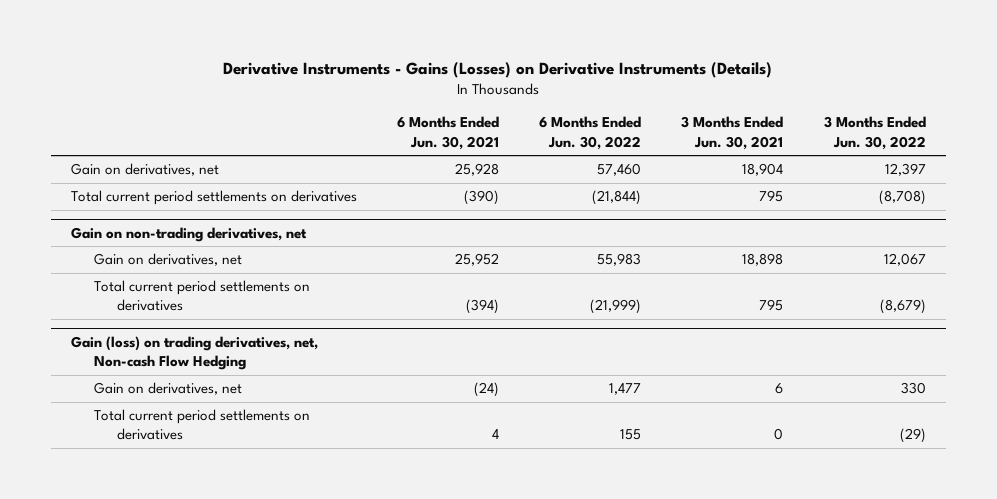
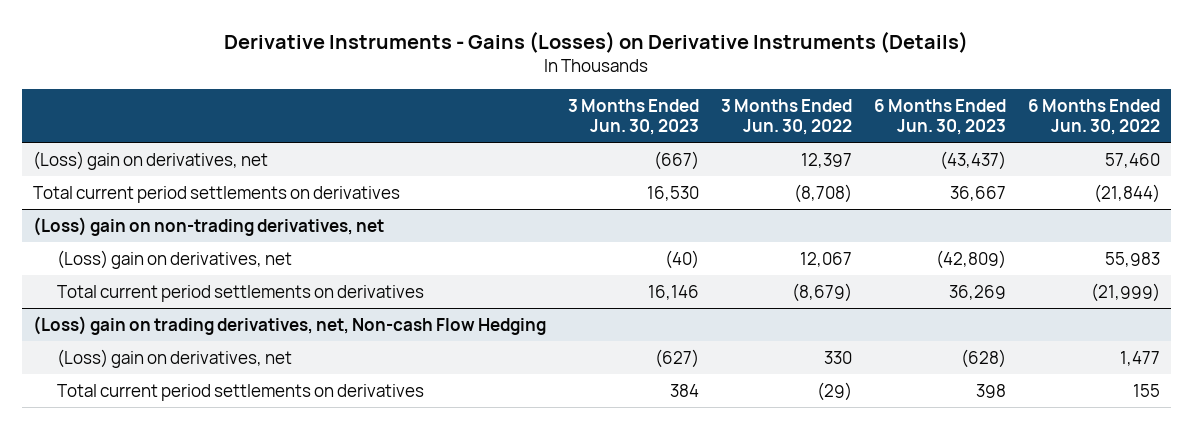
[397,116,500,150] 6 Months Ended Jun. 30, 2021 -> none
[681,116,784,150] 3 Months Ended Jun. 30, 2021 -> none
none -> [567,99,699,136] 3 Months Ended Jun. 30, 2023
none -> [873,99,1006,136] 6 Months Ended Jun. 30, 2023
[71,163,220,177] Gain on derivatives, net -> [33,150,269,170] (Loss) gain on derivatives, net
[71,226,308,242] Gain on non-trading derivatives, net -> [33,216,385,236] (Loss) gain on non-trading derivatives, net
[94,253,243,267] Gain on derivatives, net -> [57,249,293,269] (Loss) gain on derivatives, net
[71,335,319,371] Gain (loss) on trading derivatives, net, Non-cash Flow Hedging -> [33,315,547,335] (Loss) gain on trading derivatives, net, Non-cash Flow Hedging
[94,382,243,396] Gain on derivatives, net -> [57,348,293,368] (Loss) gain on derivatives, net

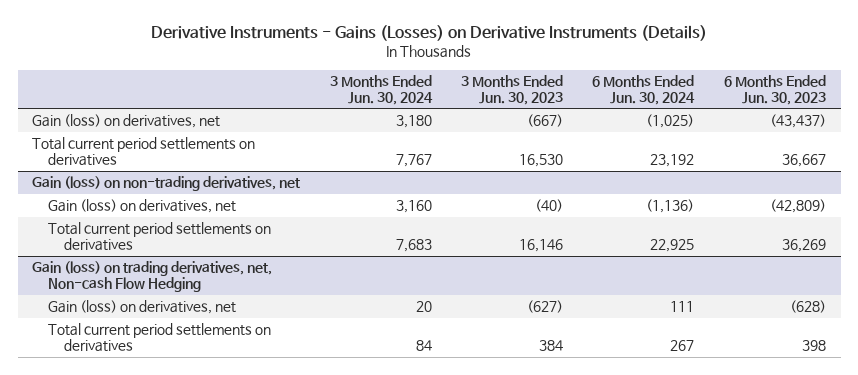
[720,99,852,136] 3 Months Ended Jun. 30, 2022 -> none
[1027,99,1160,136] 6 Months Ended Jun. 30, 2022 -> none
none -> [329,74,433,105] 3 Months Ended Jun. 30, 2024
none -> [592,74,696,105] 6 Months Ended Jun. 30, 2024
[33,150,269,170] (Loss) gain on derivatives, net -> [32,114,221,129] Gain (loss) on derivatives, net
[33,216,385,236] (Loss) gain on non-trading derivatives, net -> [32,176,301,192] Gain (loss) on non-trading derivatives, net
[57,249,293,269] (Loss) gain on derivatives, net -> [48,199,237,214] Gain (loss) on derivatives, net
[33,315,547,335] (Loss) gain on trading derivatives, net, Non-cash Flow Hedging -> [32,261,273,293] Gain (loss) on trading derivatives, net, Non-cash Flow Hedging
[57,348,293,368] (Loss) gain on derivatives, net -> [48,300,237,315] Gain (loss) on derivatives, net

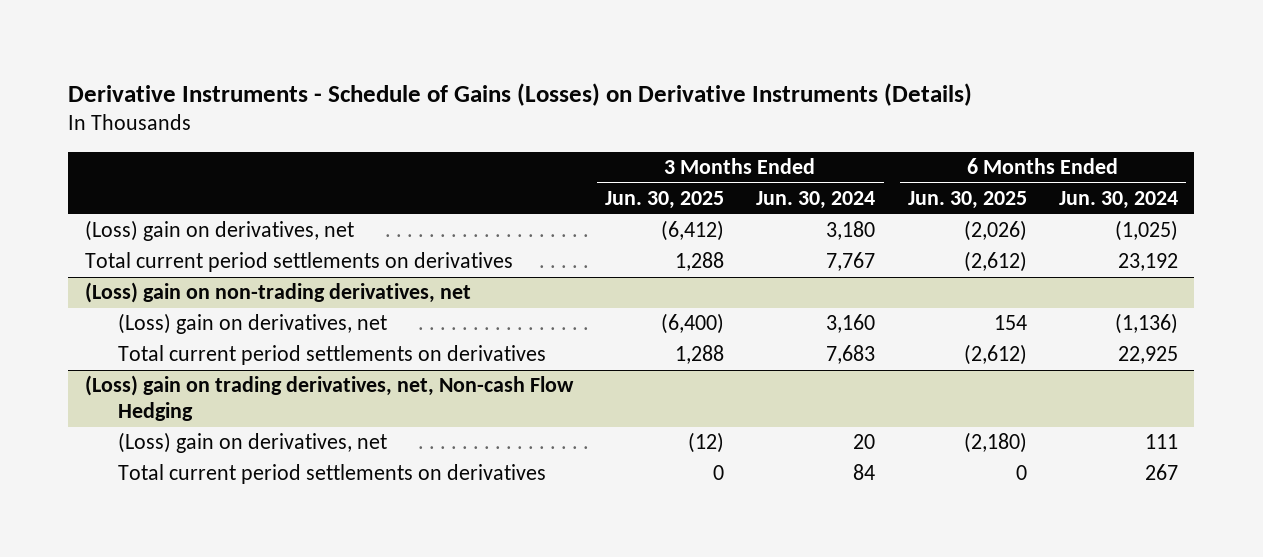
[151,25,708,42] Derivative Instruments - Gains (Losses) on Derivative Instruments (Details) -> [68,82,973,106] Derivative Instruments - Schedule of Gains (Losses) on Derivative Instruments (Details)
[461,74,564,105] 3 Months Ended Jun. 30, 2023 -> none
[723,74,826,105] 6 Months Ended Jun. 30, 2023 -> none
none -> [605,191,725,210] Jun. 30, 2025
none -> [907,191,1027,210] Jun. 30, 2025
[32,114,221,129] Gain (loss) on derivatives, net -> [84,220,354,242] (Loss) gain on derivatives, net
[32,176,301,192] Gain (loss) on non-trading derivatives, net -> [84,282,471,304] (Loss) gain on non-trading derivatives, net
[48,199,237,214] Gain (loss) on derivatives, net -> [117,313,387,335] (Loss) gain on derivatives, net
[32,261,273,293] Gain (loss) on trading derivatives, net, Non-cash Flow Hedging -> [84,375,574,422] (Loss) gain on trading derivatives, net, Non-cash Flow Hedging
[48,300,237,315] Gain (loss) on derivatives, net -> [117,432,387,454] (Loss) gain on derivatives, net

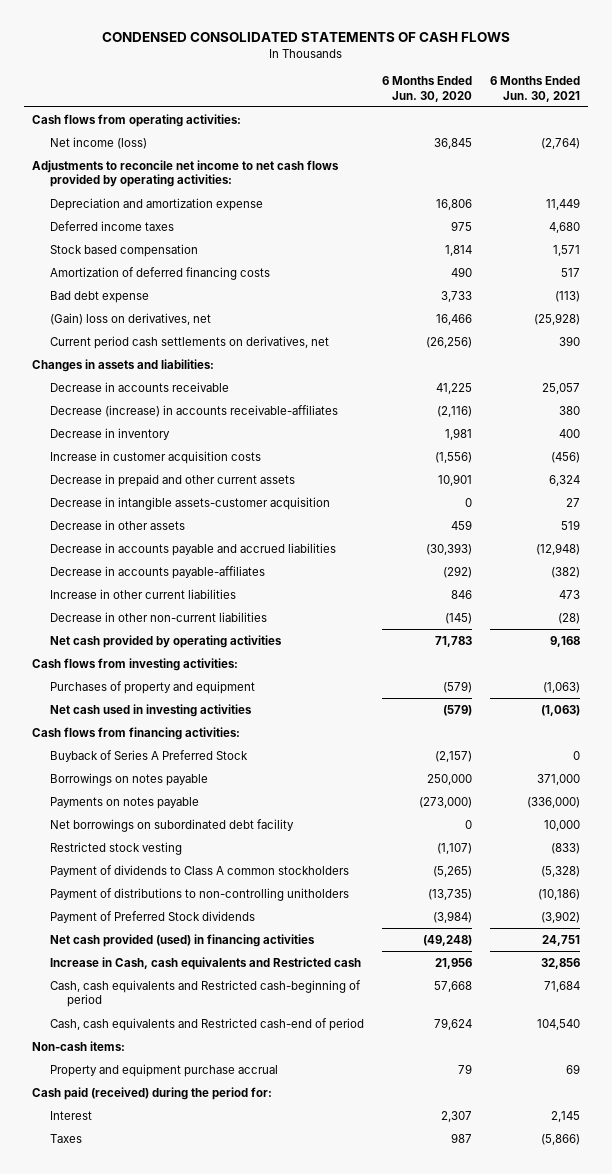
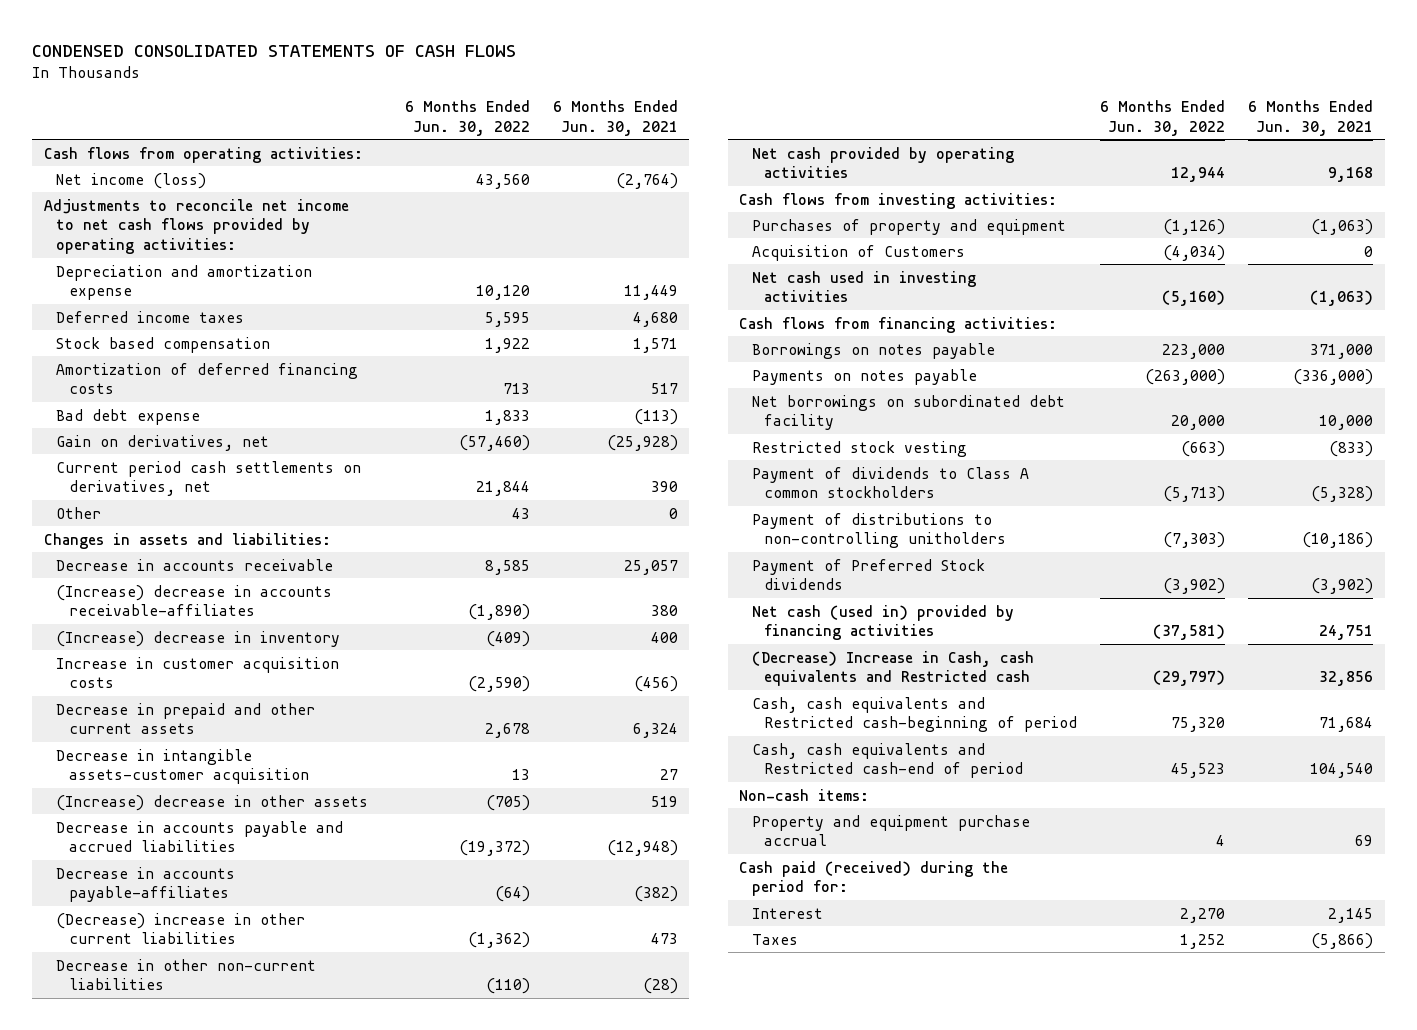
[381,76,472,102] 6 Months Ended Jun. 30, 2020 -> none
none -> [404,99,530,136] 6 Months Ended Jun. 30, 2022
[49,312,211,325] (Gain) loss on derivatives, net -> [56,434,270,451] Gain on derivatives, net
none -> [56,506,102,519] Other
[49,404,338,417] Decrease (increase) in accounts receivable-affiliates -> [56,584,333,617] (Increase) decrease in accounts receivable-affiliates
[49,427,170,440] Decrease in inventory -> [56,630,341,647] (Increase) decrease in inventory
[49,519,185,530] Decrease in other assets -> [56,794,369,811] (Increase) decrease in other assets
[49,588,236,599] Increase in other current liabilities -> [56,912,306,945] (Decrease) increase in other current liabilities
none -> [751,244,965,261] Acquisition of Customers
[49,749,248,762] Buyback of Series A Preferred Stock -> none
[49,933,315,947] Net cash provided (used) in financing activities -> [751,604,1014,641] Net cash (used in) provided by financing activities
[49,956,361,970] Increase in Cash, cash equivalents and Restricted cash -> [751,650,1034,687] (Decrease) Increase in Cash, cash equivalents and Restricted cash

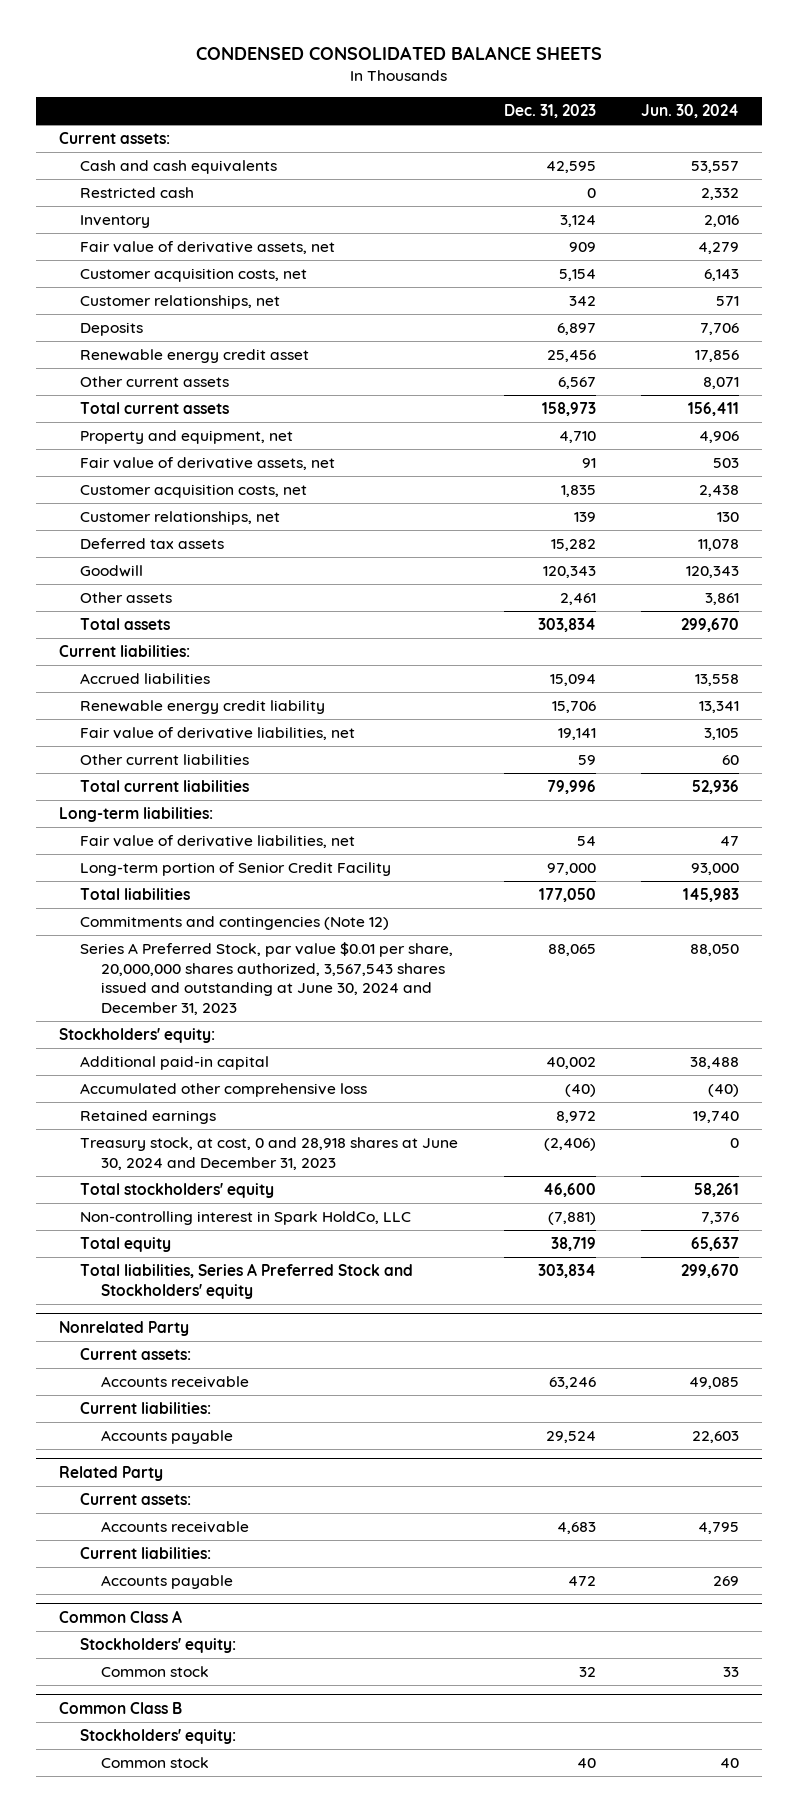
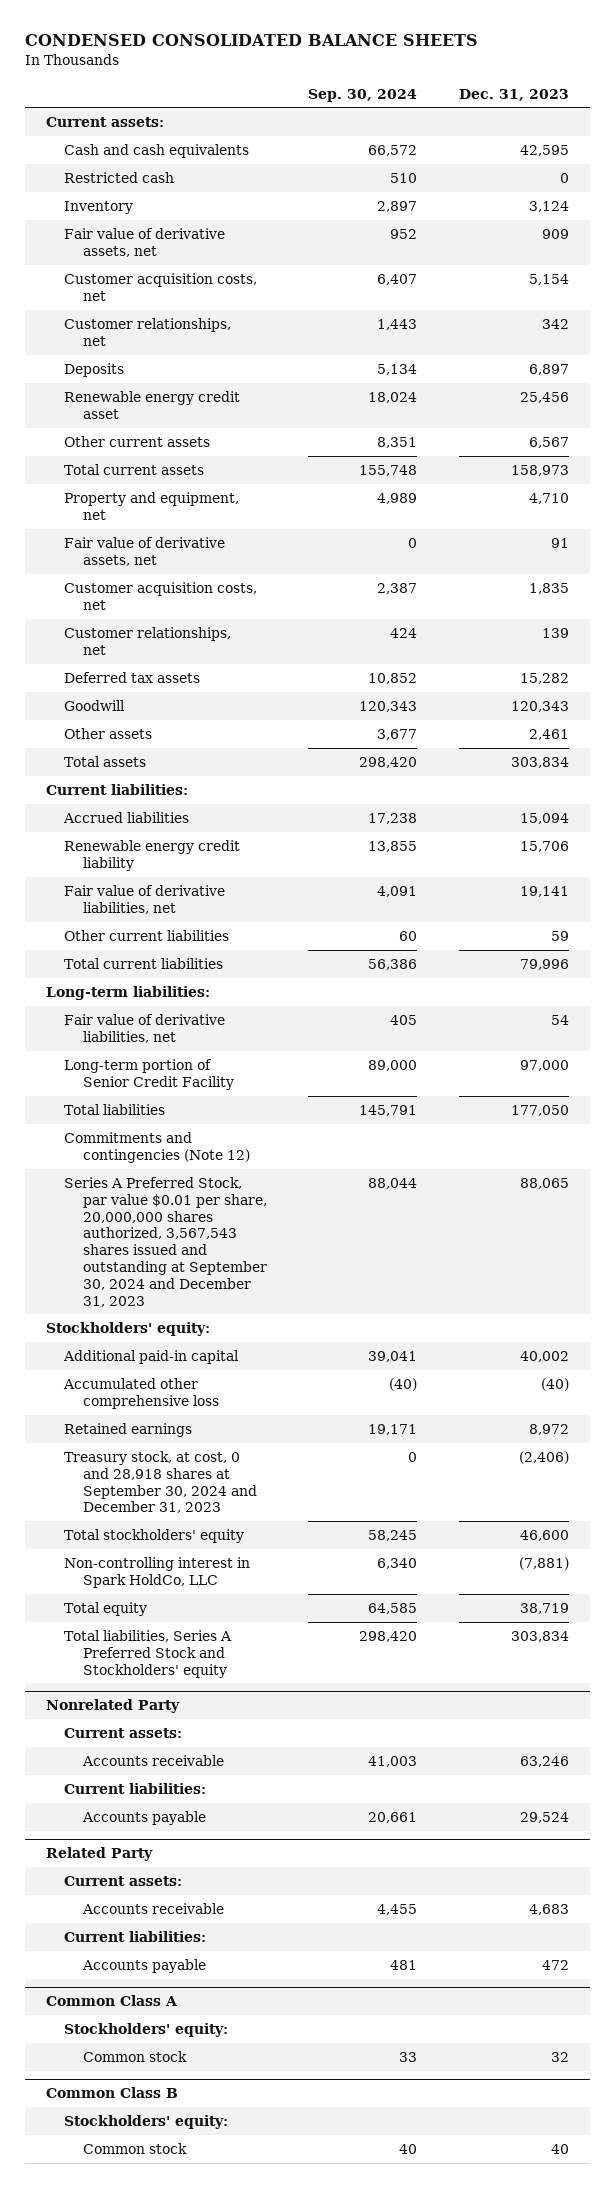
[641,103,740,118] Jun. 30, 2024 -> none
none -> [308,88,418,102] Sep. 30, 2024
[79,942,453,1016] Series A Preferred Stock, par value $0.01 per share, 20,000,000 shares authorized, 3,567,543 shares issued and outstanding at June 30, 2024 and December 31, 2023 -> [64,1177,267,1307] Series A Preferred Stock, par value $0.01 per share, 20,000,000 shares authorized, 3,567,543 shares issued and outstanding at September 30, 2024 and December 31, 2023
[79,1137,458,1170] Treasury stock, at cost, 0 and 28,918 shares at June 30, 2024 and December 31, 2023 -> [64,1451,257,1514] Treasury stock, at cost, 0 and 28,918 shares at September 30, 2024 and December 31, 2023

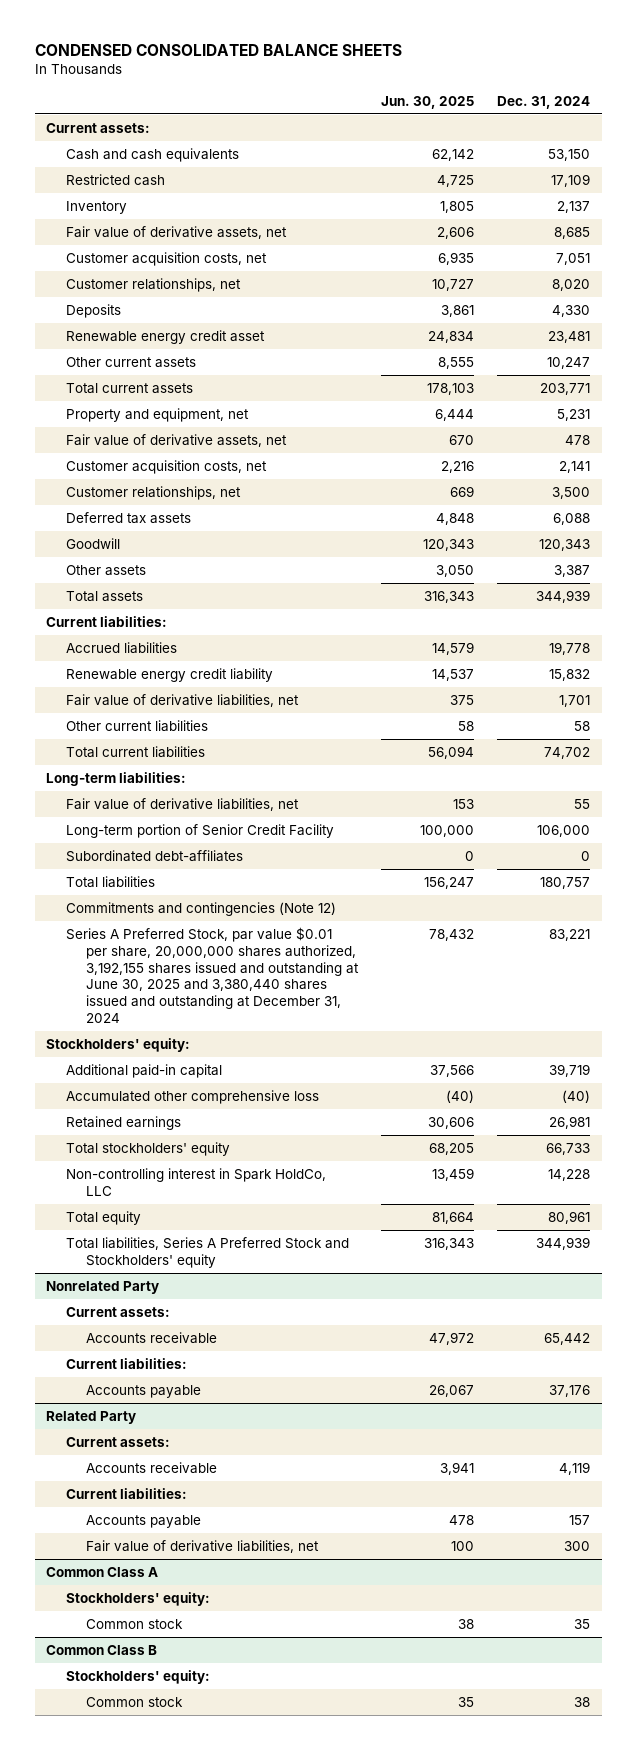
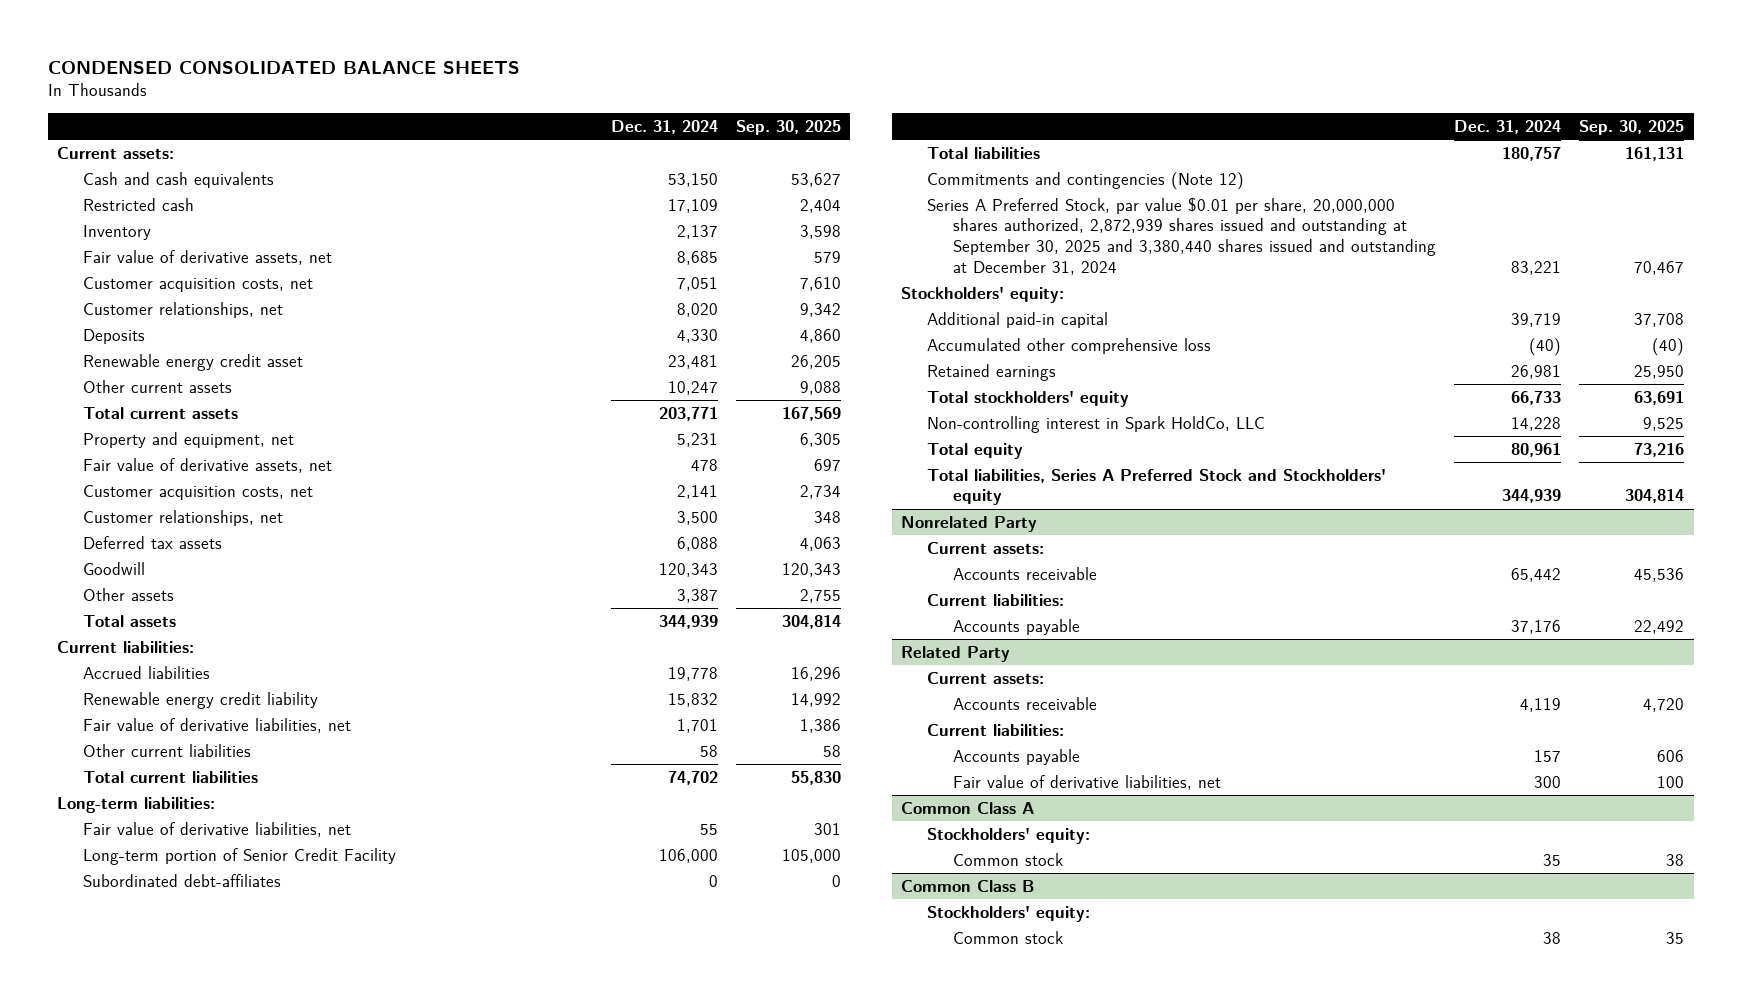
[381,95,475,109] Jun. 30, 2025 -> none
none -> [735,119,841,135] Sep. 30, 2025
[66,926,360,1023] Series A Preferred Stock, par value $0.01 per share, 20,000,000 shares authorized, 3,192,155 shares issued and outstanding at June 30, 2025 and 3,380,440 shares issued and outstanding at December 31, 2024 -> [926,196,1437,275] Series A Preferred Stock, par value $0.01 per share, 20,000,000 shares authorized, 2,872,939 shares issued and outstanding at September 30, 2025 and 3,380,440 shares issued and outstanding at December 31, 2024

